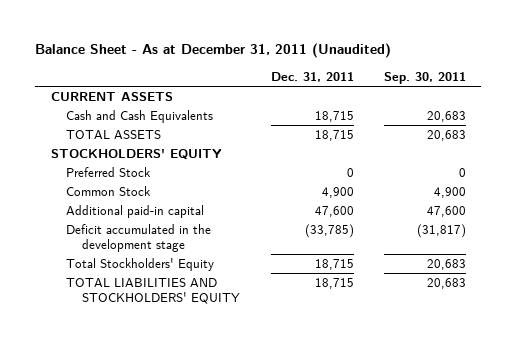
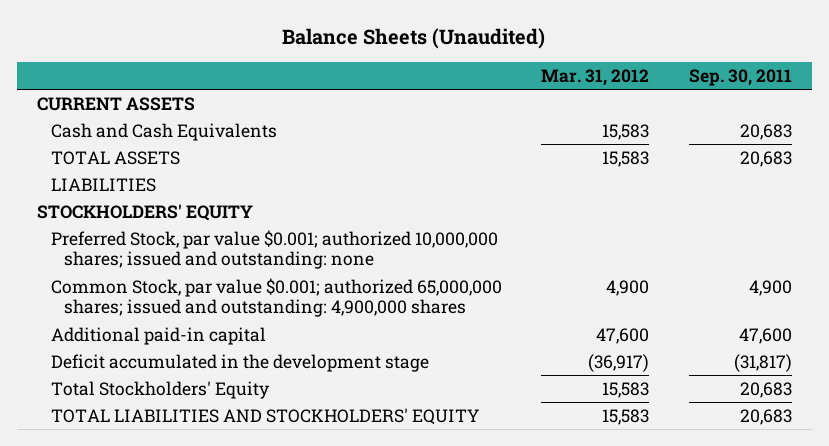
[35,43,392,59] Balance Sheet - As at December 31, 2011 (Unaudited) -> [282,28,546,50] Balance Sheets (Unaudited)
[270,71,354,82] Dec. 31, 2011 -> none
none -> [541,68,650,86] Mar. 31, 2012
none -> [50,178,156,193] LIABILITIES
[66,166,152,177] Preferred Stock -> none
[66,185,152,196] Common Stock -> none
none -> [50,230,498,270] Preferred Stock, par value $0.001; authorized 10,000,000 shares; issued and outstanding: none
none -> [50,278,502,318] Common Stock, par value $0.001; authorized 65,000,000 shares; issued and outstanding: 4,900,000 shares

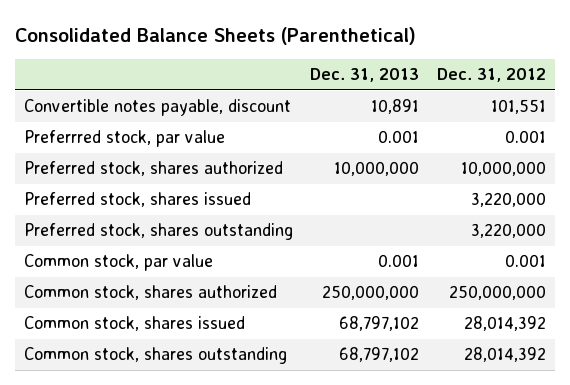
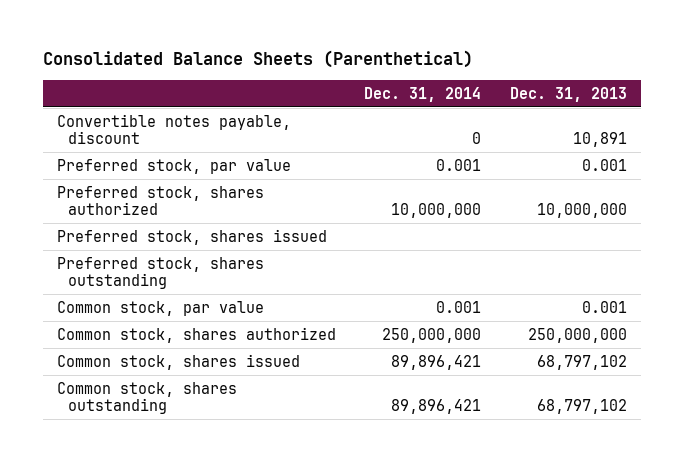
[437,68,547,83] Dec. 31, 2012 -> none
none -> [364,86,482,102] Dec. 31, 2014
[23,130,225,148] Preferrred stock, par value -> [56,158,291,174] Preferred stock, par value

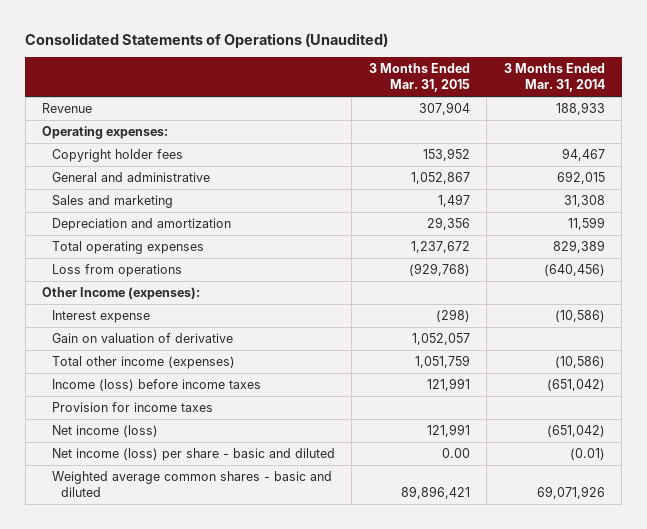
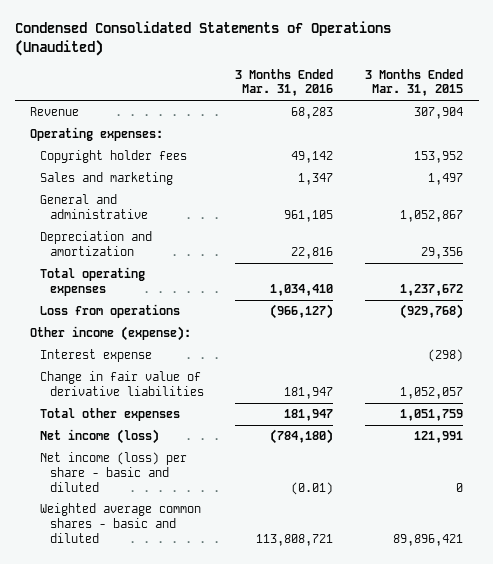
[25,32,389,48] Consolidated Statements of Operations (Unaudited) -> [14,21,391,56] Condensed Consolidated Statements of Operations (Unaudited)
[503,63,605,93] 3 Months Ended Mar. 31, 2014 -> none
none -> [235,68,334,97] 3 Months Ended Mar. 31, 2016
[51,172,210,183] General and administrative -> [40,193,148,219] General and administrative
[42,287,201,301] Other Income (expenses): -> [30,325,192,341] Other income (expense):
[51,379,261,392] Income (loss) before income taxes -> none
[51,402,213,413] Provision for income taxes -> none
[51,333,233,344] Gain on valuation of derivative -> [40,370,204,396] Change in fair value of derivative liabilities
[51,356,235,370] Total other income (expenses) -> [40,407,181,421] Total other expenses
[441,448,470,459] 0.00 -> [456,482,464,492] 0

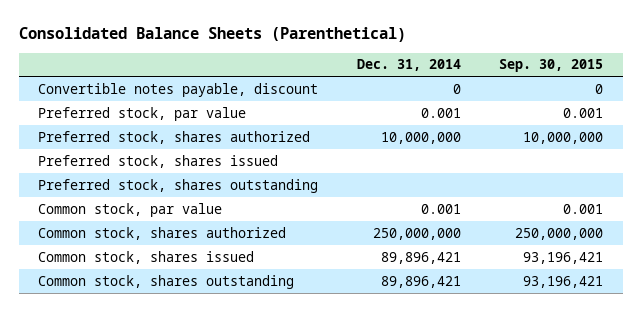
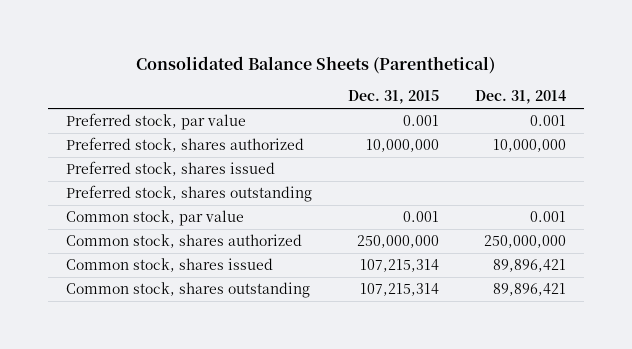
[499,59,604,73] Sep. 30, 2015 -> none
none -> [348,90,440,105] Dec. 31, 2015
[38,82,319,97] Convertible notes payable, discount -> none

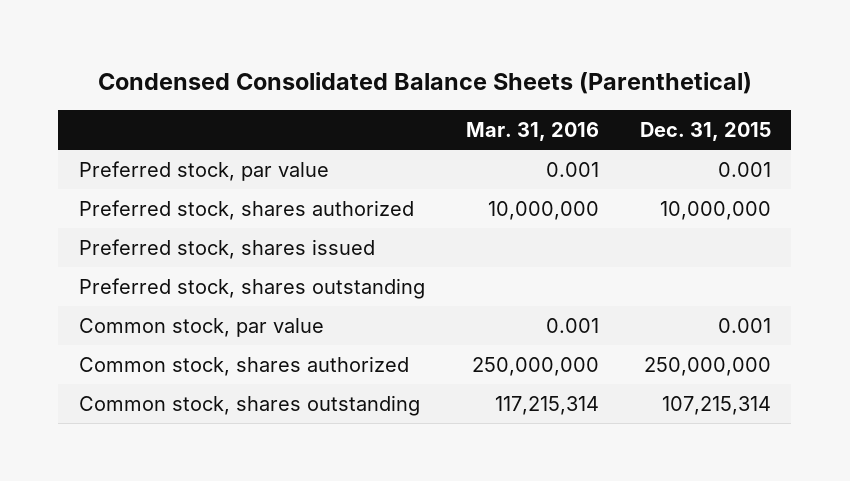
[136,56,496,75] Consolidated Balance Sheets (Parenthetical) -> [97,71,752,94] Condensed Consolidated Balance Sheets (Parenthetical)
[474,90,566,105] Dec. 31, 2014 -> none
none -> [465,121,599,141] Mar. 31, 2016
[66,258,274,273] Common stock, shares issued -> none

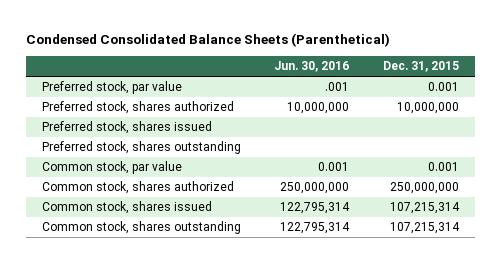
[465,121,599,141] Mar. 31, 2016 -> none
none -> [274,61,350,73] Jun. 30, 2016
none -> [42,201,213,215] Common stock, shares issued

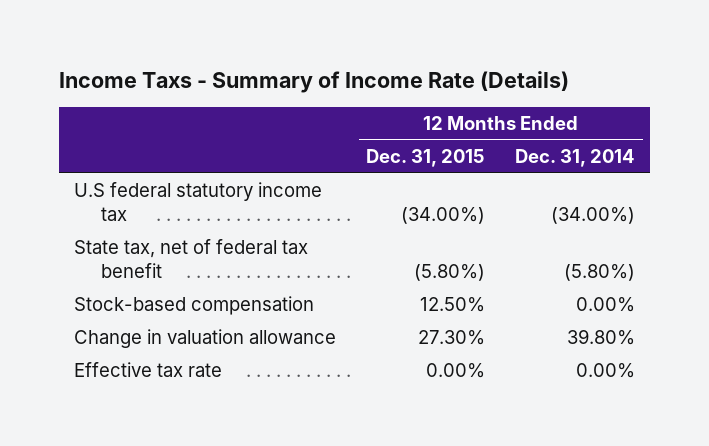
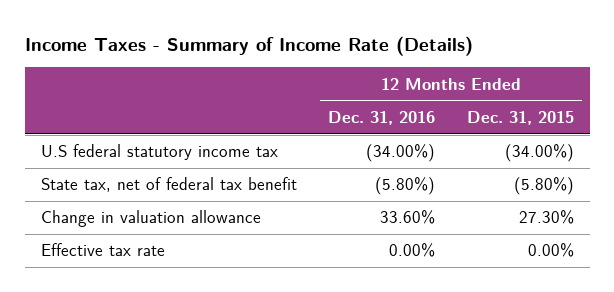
[59,70,570,93] Income Taxs - Summary of Income Rate (Details) -> [24,35,473,56] Income Taxes - Summary of Income Rate (Details)
[515,148,636,167] Dec. 31, 2014 -> none
none -> [328,111,436,126] Dec. 31, 2016
[74,296,315,316] Stock-based compensation -> none

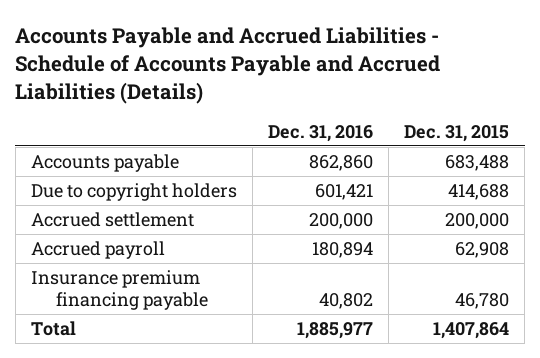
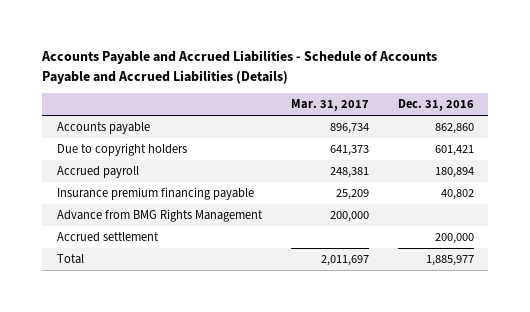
[404,124,510,142] Dec. 31, 2015 -> none
none -> [290,99,369,112] Mar. 31, 2017
none -> [56,209,263,223] Advance from BMG Rights Management
[30,211,194,227] Accrued settlement -> [56,232,159,243] Accrued settlement

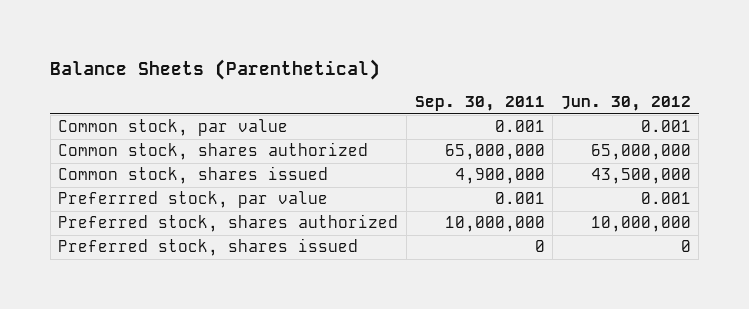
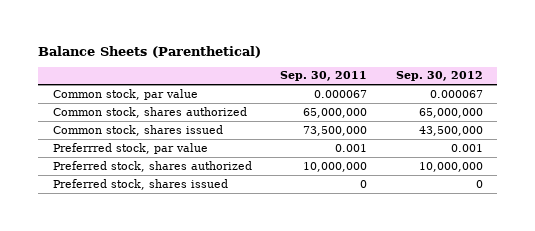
[560,96,691,112] Jun. 30, 2012 -> none
none -> [395,71,483,82] Sep. 30, 2012
[494,120,545,133] 0.001 -> [314,89,368,98] 0.000067
[454,168,545,185] 4,900,000 -> [303,125,368,136] 73,500,000

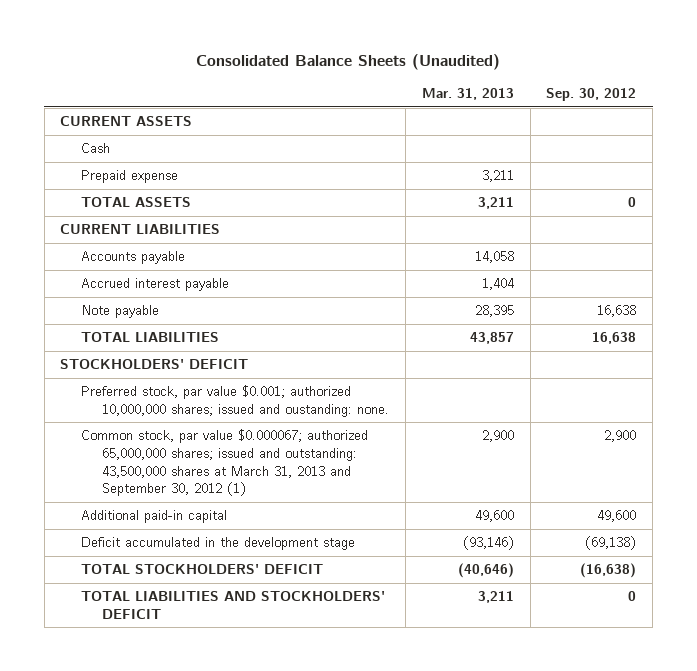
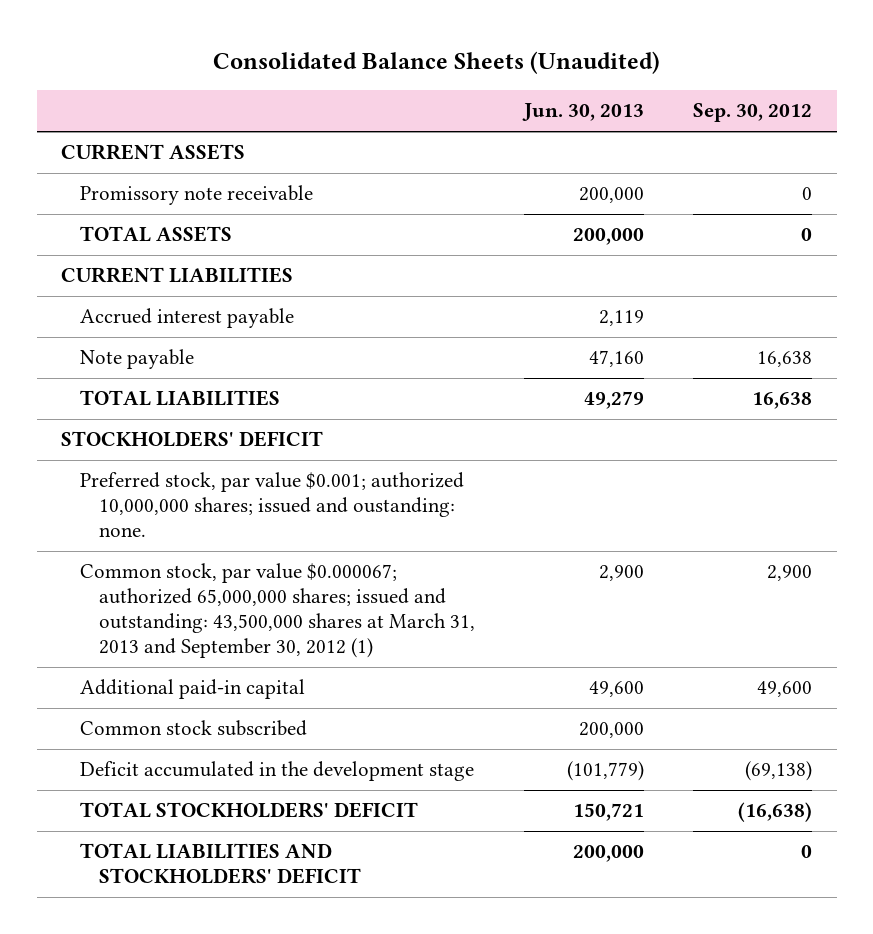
[421,88,514,101] Mar. 31, 2013 -> none
none -> [521,103,644,122] Jun. 30, 2013
[81,143,111,154] Cash -> none
[81,170,179,184] Prepaid expense -> none
none -> [79,185,313,206] Promissory note receivable
[81,251,186,265] Accounts payable -> none
none -> [79,720,307,737] Common stock subscribed

